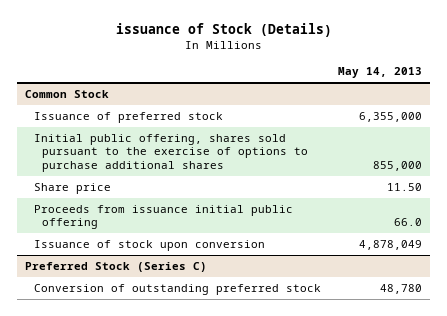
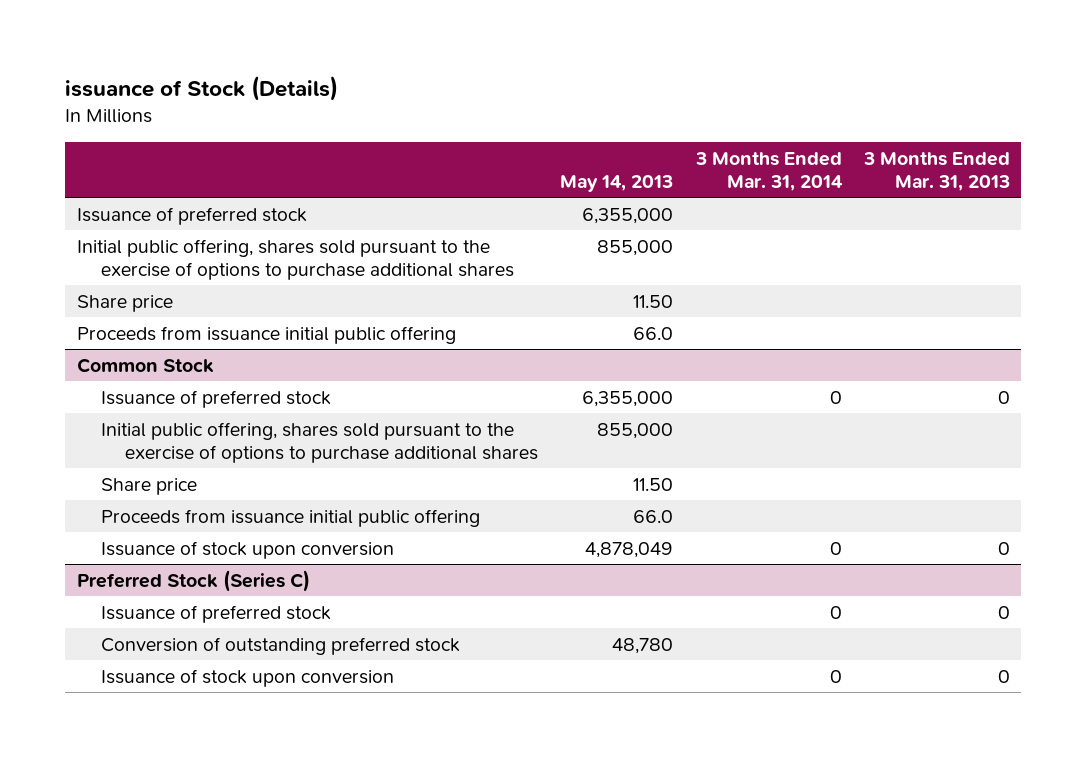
none -> [694,151,843,191] 3 Months Ended Mar. 31, 2014
none -> [863,151,1011,191] 3 Months Ended Mar. 31, 2013
none -> [76,206,307,225] Issuance of preferred stock
none -> [76,238,514,280] Initial public offering, shares sold pursuant to the exercise of options to purchase additional shares
none -> [76,294,173,312] Share price
none -> [76,325,456,344] Proceeds from issuance initial public offering
none -> [100,604,331,623] Issuance of preferred stock
none -> [100,668,394,687] Issuance of stock upon conversion

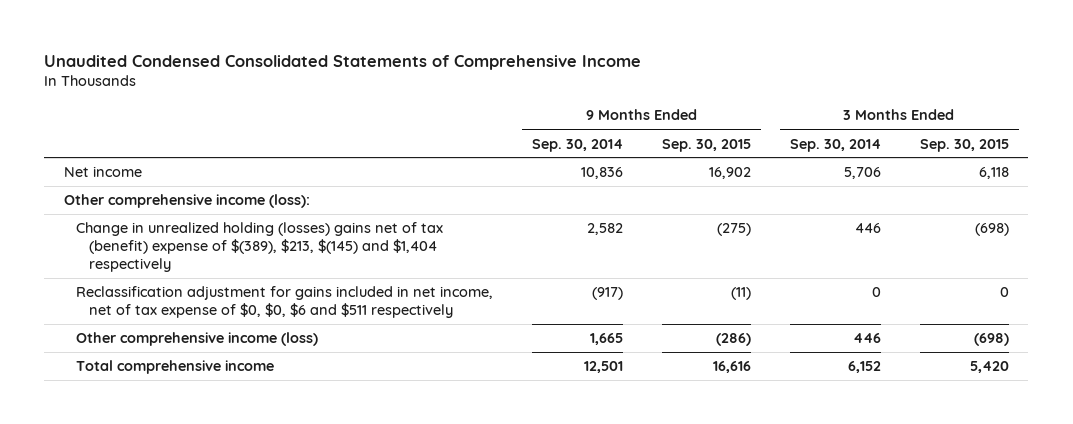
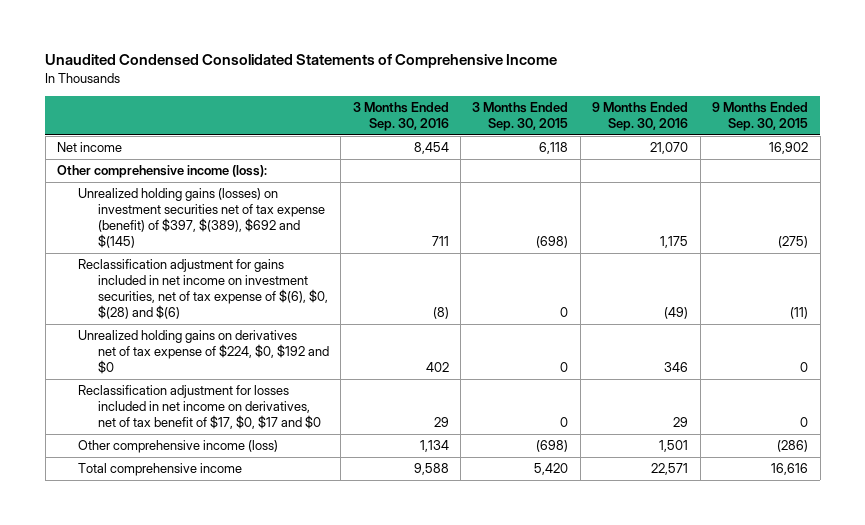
[532,138,624,152] Sep. 30, 2014 -> none
[790,138,882,152] Sep. 30, 2014 -> none
none -> [352,102,449,132] 3 Months Ended Sep. 30, 2016
none -> [592,102,689,132] 9 Months Ended Sep. 30, 2016
[76,222,444,272] Change in unrealized holding (losses) gains net of tax (benefit) expense of $(389), $213, $(145) and $1,404 respectively -> [77,188,325,249] Unrealized holding gains (losses) on investment securities net of tax expense (benefit) of $397, $(389), $692 and $(145)
[76,286,494,319] Reclassification adjustment for gains included in net income, net of tax expense of $0, $0, $6 and $511 respectively -> [77,259,328,320] Reclassification adjustment for gains included in net income on investment securities, net of tax expense of $(6), $0, $(28) and $(6)
none -> [77,330,329,375] Unrealized holding gains on derivatives net of tax expense of $224, $0, $192 and $0
none -> [77,385,321,430] Reclassification adjustment for losses included in net income on derivatives, net of tax benefit of $17, $0, $17 and $0

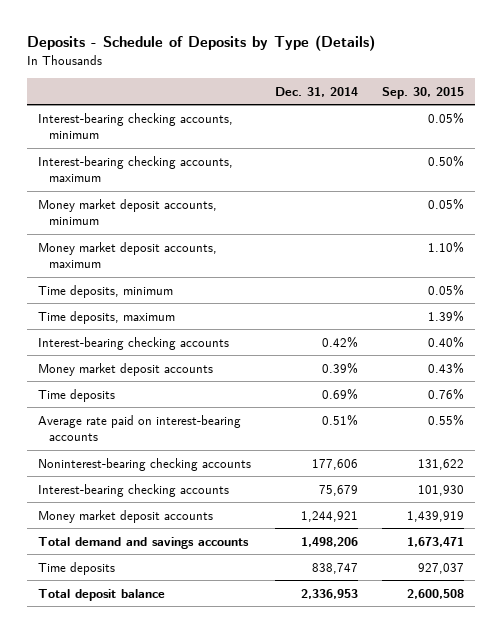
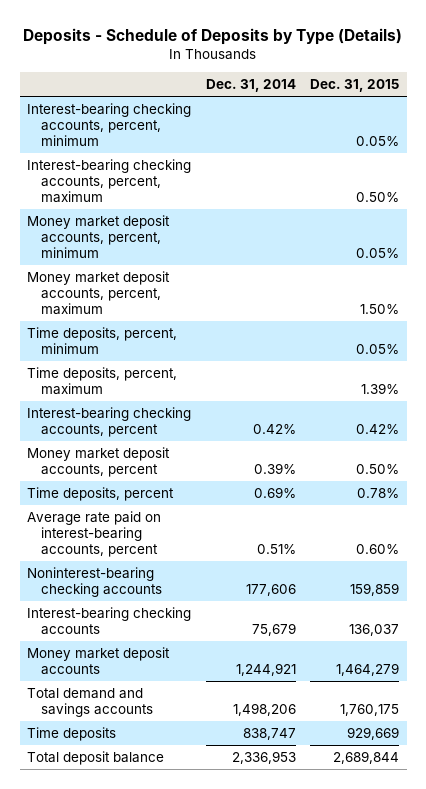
[381,86,464,99] Sep. 30, 2015 -> none
none -> [310,79,400,93] Dec. 31, 2015
[38,112,234,140] Interest-bearing checking accounts, minimum -> [26,102,191,147] Interest-bearing checking accounts, percent, minimum
[38,155,234,183] Interest-bearing checking accounts, maximum -> [26,158,191,204] Interest-bearing checking accounts, percent, maximum
[38,198,218,226] Money market deposit accounts, minimum -> [26,214,170,259] Money market deposit accounts, percent, minimum
[38,241,218,269] Money market deposit accounts, maximum -> [26,270,170,316] Money market deposit accounts, percent, maximum
[38,284,174,298] Time deposits, minimum -> [26,326,177,355] Time deposits, percent, minimum
[38,310,176,324] Time deposits, maximum -> [26,366,177,396] Time deposits, percent, maximum
[38,336,230,350] Interest-bearing checking accounts -> [26,406,191,438] Interest-bearing checking accounts, percent
[38,362,214,376] Money market deposit accounts -> [26,446,170,478] Money market deposit accounts, percent
[38,388,116,402] Time deposits -> [26,486,174,501] Time deposits, percent
[38,414,242,442] Average rate paid on interest-bearing accounts -> [26,510,161,558] Average rate paid on interest-bearing accounts, percent

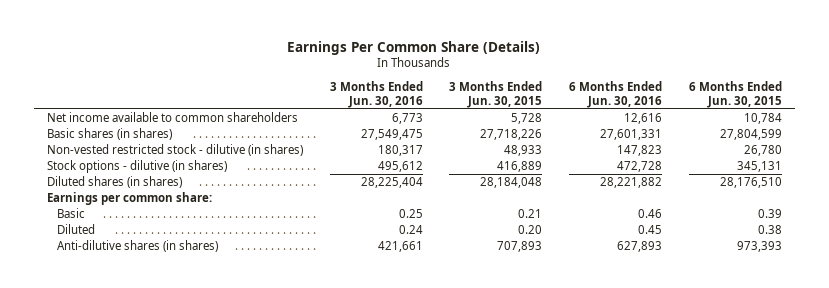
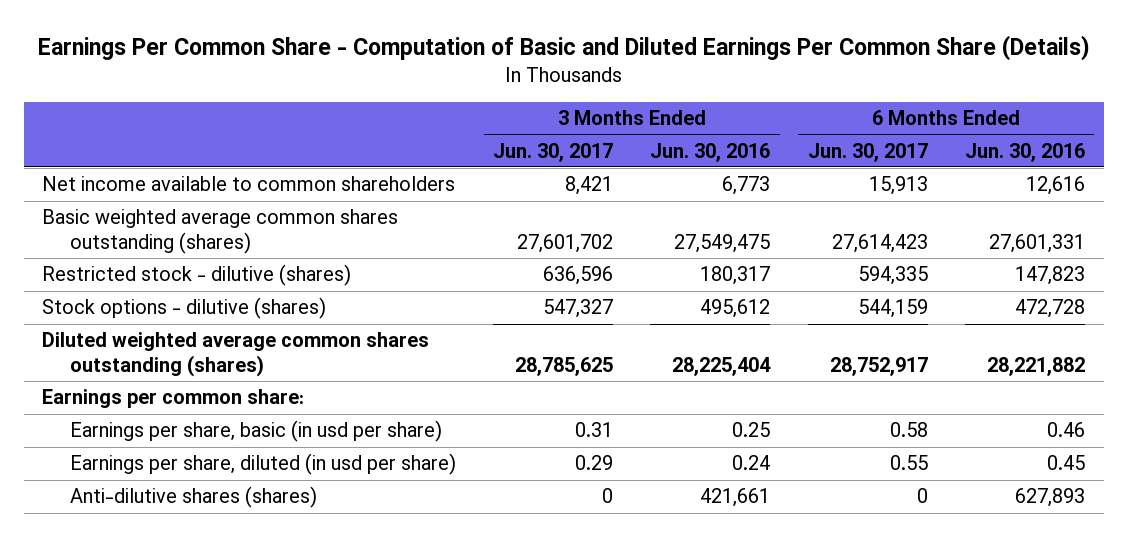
[287,40,541,55] Earnings Per Common Share (Details) -> [37,34,1090,61] Earnings Per Common Share - Computation of Basic and Diluted Earnings Per Common Share (Details)
[449,81,543,108] 3 Months Ended Jun. 30, 2015 -> none
[688,81,782,108] 6 Months Ended Jun. 30, 2015 -> none
none -> [493,142,614,162] Jun. 30, 2017
none -> [807,142,928,162] Jun. 30, 2017
[47,128,173,141] Basic shares (in shares) -> [42,209,399,255] Basic weighted average common shares outstanding (shares)
[47,144,304,157] Non-vested restricted stock - dilutive (in shares) -> [42,264,352,287] Restricted stock - dilutive (shares)
[47,160,228,174] Stock options - dilutive (in shares) -> [42,297,327,320] Stock options - dilutive (shares)
[47,176,183,189] Diluted shares (in shares) -> [42,332,430,378] Diluted weighted average common shares outstanding (shares)
[57,208,86,219] Basic -> [69,420,442,443] Earnings per share, basic (in usd per share)
[57,224,96,235] Diluted -> [69,453,456,476] Earnings per share, diluted (in usd per share)
[57,240,219,253] Anti-dilutive shares (in shares) -> [69,486,317,509] Anti-dilutive shares (shares)

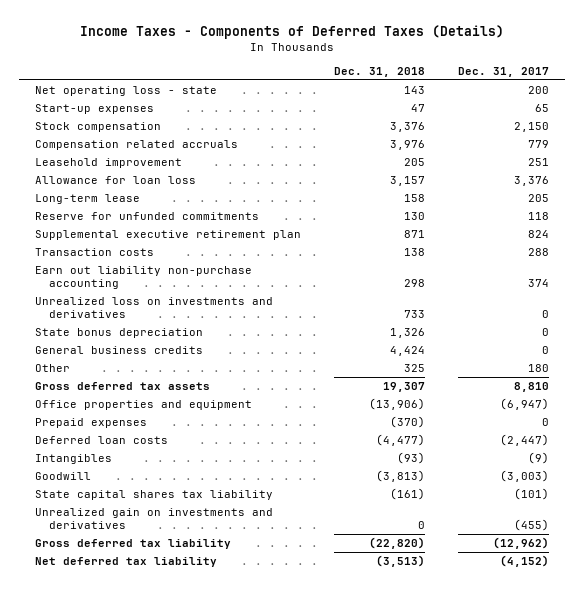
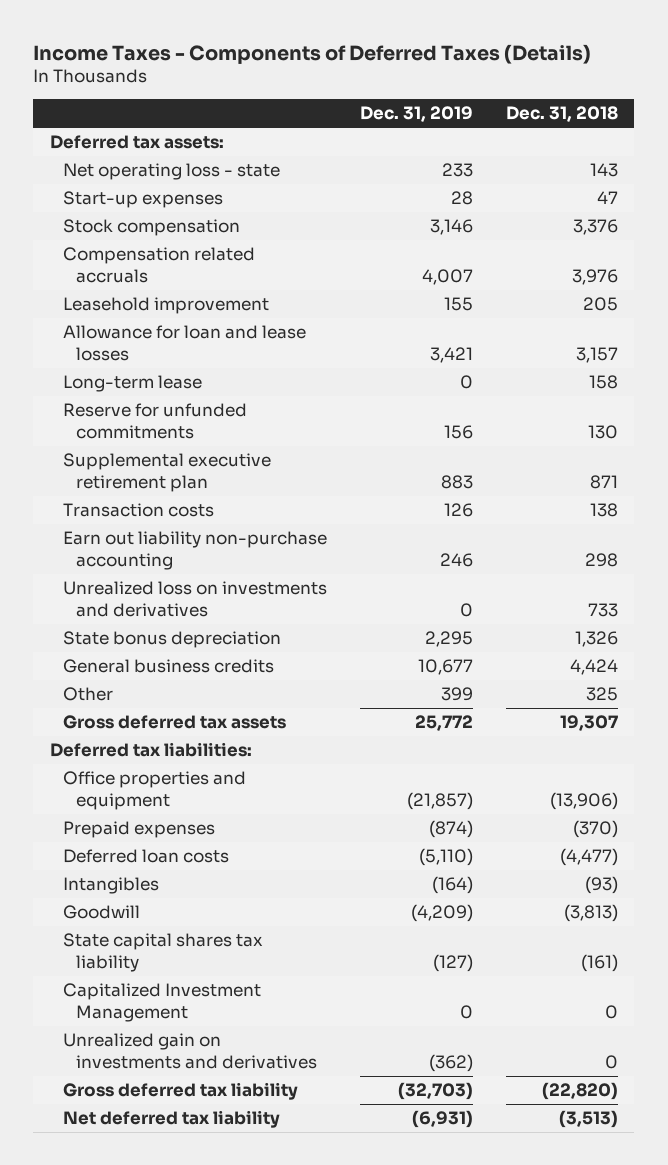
[457,67,549,78] Dec. 31, 2017 -> none
none -> [359,106,473,123] Dec. 31, 2019
none -> [49,135,224,150] Deferred tax assets:
[35,175,197,184] Allowance for loan loss -> [62,325,306,361] Allowance for loan and lease losses
none -> [49,742,252,758] Deferred tax liabilities:
none -> [62,983,261,1022] Capitalized Investment Management

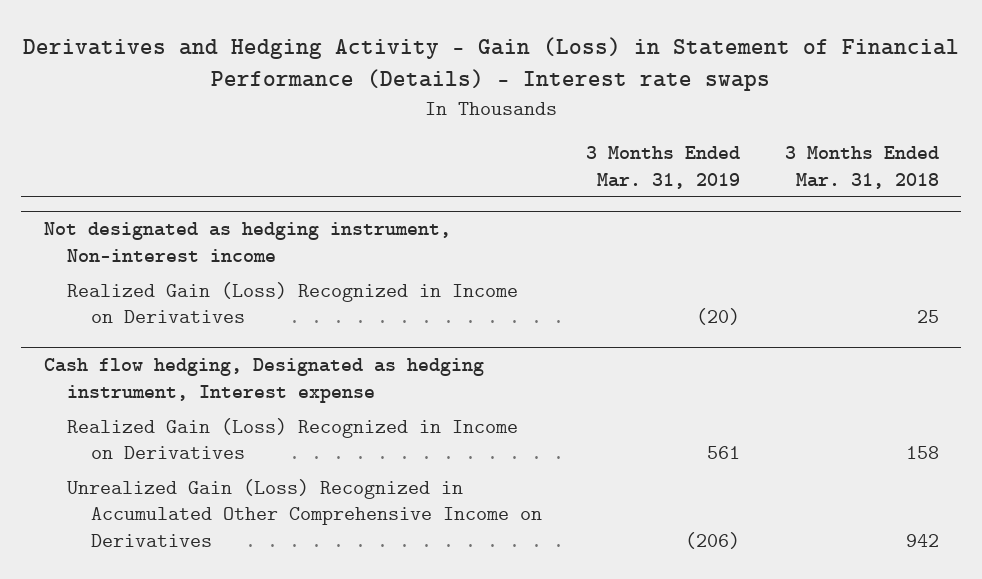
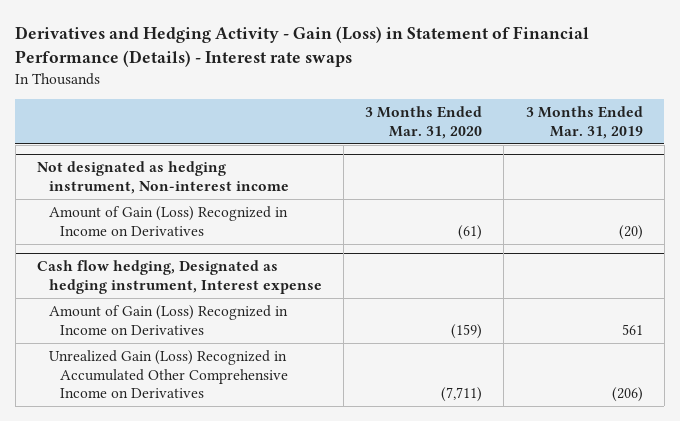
[784,146,939,189] 3 Months Ended Mar. 31, 2018 -> none
none -> [365,106,483,139] 3 Months Ended Mar. 31, 2020
[67,281,519,324] Realized Gain (Loss) Recognized in Income on Derivatives -> [48,206,288,236] Amount of Gain (Loss) Recognized in Income on Derivatives
[67,417,519,460] Realized Gain (Loss) Recognized in Income on Derivatives -> [48,305,288,335] Amount of Gain (Loss) Recognized in Income on Derivatives

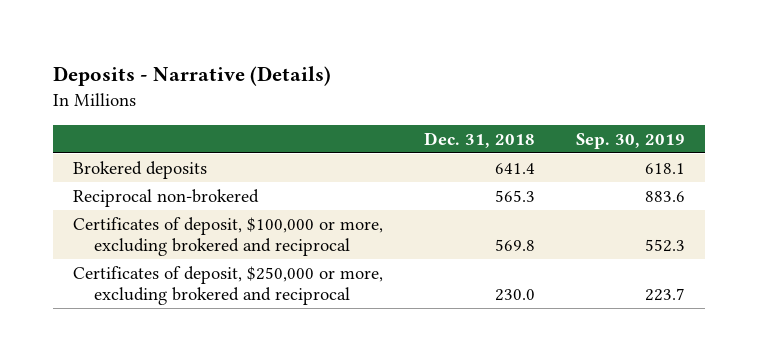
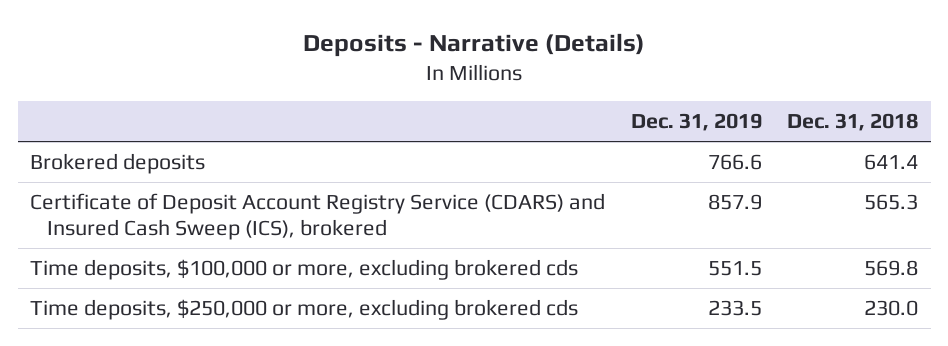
[575,132,685,149] Sep. 30, 2019 -> none
none -> [630,113,762,132] Dec. 31, 2019
[73,189,260,208] Reciprocal non-brokered -> [30,193,606,240] Certificate of Deposit Account Registry Service (CDARS) and Insured Cash Sweep (ICS), brokered
[73,217,384,257] Certificates of deposit, $100,000 or more, excluding brokered and reciprocal -> [30,259,579,281] Time deposits, $100,000 or more, excluding brokered cds
[73,266,384,306] Certificates of deposit, $250,000 or more, excluding brokered and reciprocal -> [30,299,579,321] Time deposits, $250,000 or more, excluding brokered cds

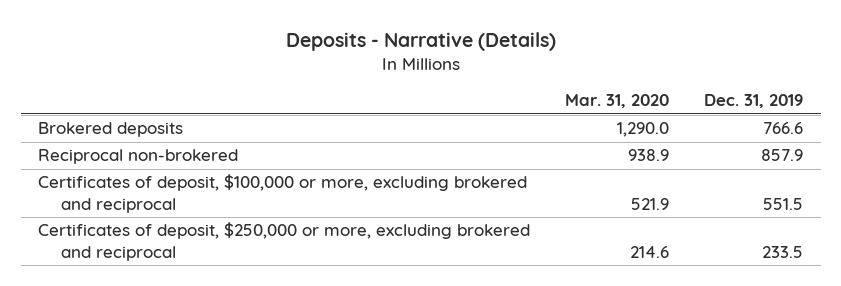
[787,113,919,132] Dec. 31, 2018 -> none
none -> [565,94,670,109] Mar. 31, 2020
[30,193,606,240] Certificate of Deposit Account Registry Service (CDARS) and Insured Cash Sweep (ICS), brokered -> [38,149,239,165] Reciprocal non-brokered
[30,259,579,281] Time deposits, $100,000 or more, excluding brokered cds -> [38,174,528,213] Certificates of deposit, $100,000 or more, excluding brokered and reciprocal
[30,299,579,321] Time deposits, $250,000 or more, excluding brokered cds -> [38,222,531,261] Certificates of deposit, $250,000 or more, excluding brokered and reciprocal

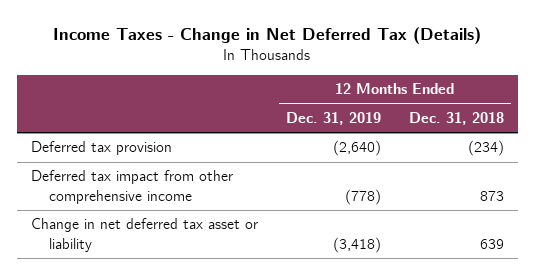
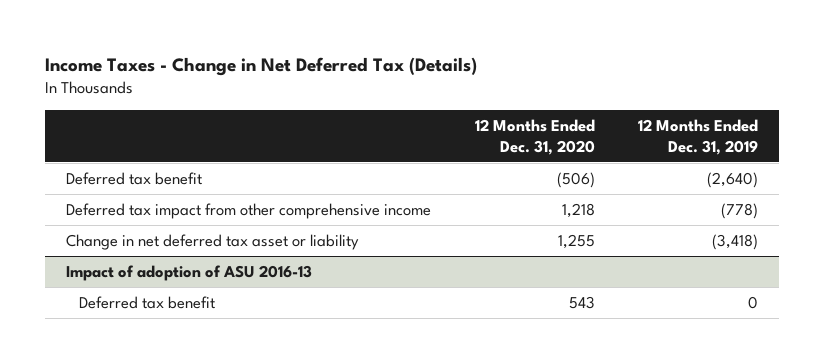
[408,111,504,125] Dec. 31, 2018 -> none
none -> [474,118,595,155] 12 Months Ended Dec. 31, 2020
[30,141,172,156] Deferred tax provision -> [66,171,203,185] Deferred tax benefit
none -> [66,264,313,281] Impact of adoption of ASU 2016-13
none -> [78,295,215,309] Deferred tax benefit

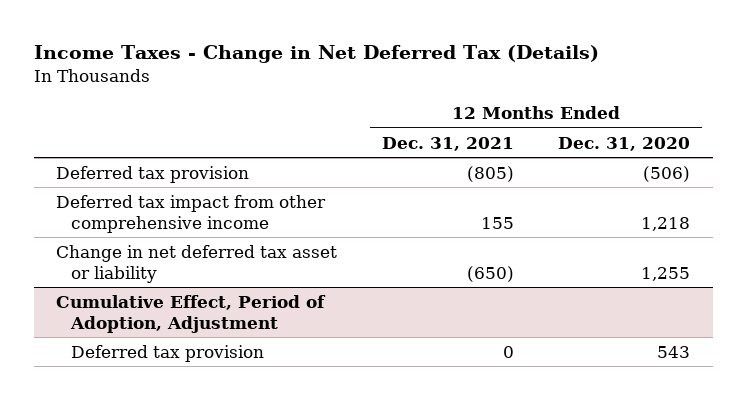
[637,118,758,155] 12 Months Ended Dec. 31, 2019 -> none
none -> [381,136,514,151] Dec. 31, 2021
[66,171,203,185] Deferred tax benefit -> [55,165,249,183] Deferred tax provision
[66,264,313,281] Impact of adoption of ASU 2016-13 -> [55,294,326,333] Cumulative Effect, Period of Adoption, Adjustment
[78,295,215,309] Deferred tax benefit -> [70,344,264,362] Deferred tax provision

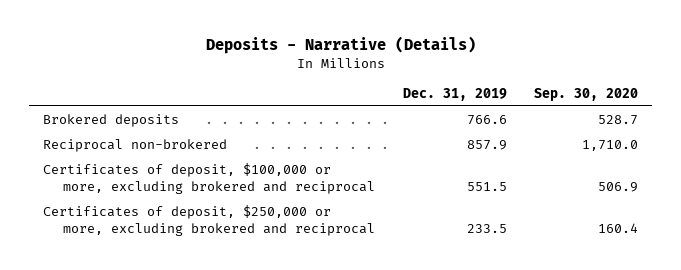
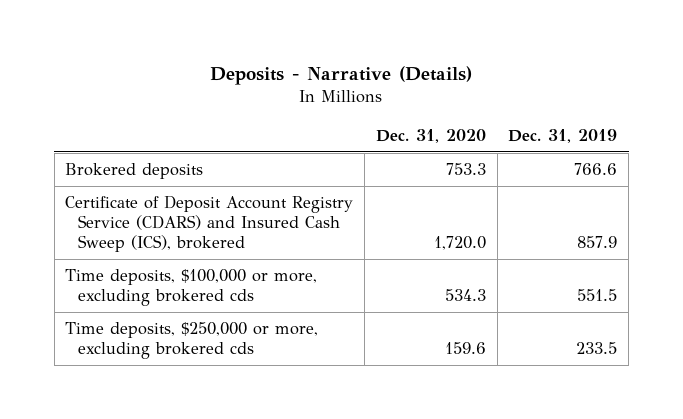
[534,87,639,101] Sep. 30, 2020 -> none
none -> [375,128,486,143] Dec. 31, 2020
[43,139,228,153] Reciprocal non-brokered -> [65,195,354,253] Certificate of Deposit Account Registry Service (CDARS) and Insured Cash Sweep (ICS), brokered
[43,163,375,195] Certificates of deposit, $100,000 or more, excluding brokered and reciprocal -> [65,269,318,307] Time deposits, $100,000 or more, excluding brokered cds
[43,205,375,237] Certificates of deposit, $250,000 or more, excluding brokered and reciprocal -> [65,322,319,360] Time deposits, $250,000 or more, excluding brokered cds

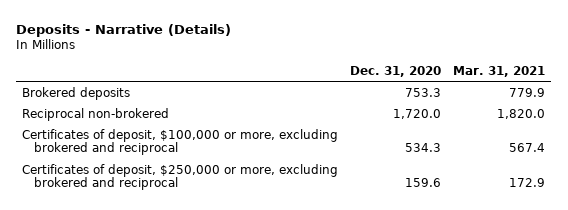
[508,128,618,143] Dec. 31, 2019 -> none
none -> [453,66,546,78] Mar. 31, 2021
[65,195,354,253] Certificate of Deposit Account Registry Service (CDARS) and Insured Cash Sweep (ICS), brokered -> [22,107,170,121] Reciprocal non-brokered
[65,269,318,307] Time deposits, $100,000 or more, excluding brokered cds -> [22,128,339,156] Certificates of deposit, $100,000 or more, excluding brokered and reciprocal
[65,322,319,360] Time deposits, $250,000 or more, excluding brokered cds -> [22,163,339,191] Certificates of deposit, $250,000 or more, excluding brokered and reciprocal

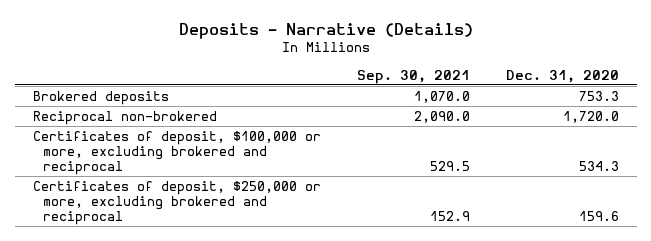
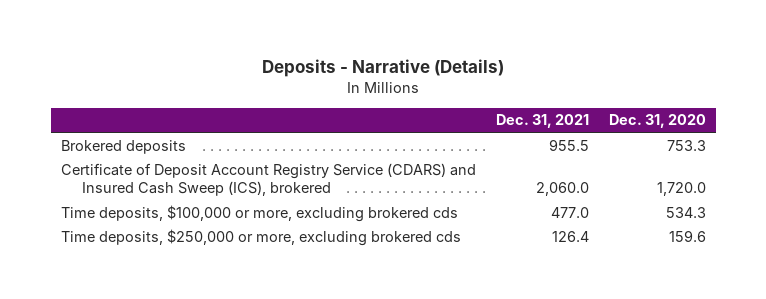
[356,69,470,84] Sep. 30, 2021 -> none
none -> [495,114,589,129] Dec. 31, 2021
[32,110,217,125] Reciprocal non-brokered -> [60,162,476,197] Certificate of Deposit Account Registry Service (CDARS) and Insured Cash Sweep (ICS), brokered
[32,130,321,176] Certificates of deposit, $100,000 or more, excluding brokered and reciprocal -> [60,204,458,222] Time deposits, $100,000 or more, excluding brokered cds
[32,180,321,226] Certificates of deposit, $250,000 or more, excluding brokered and reciprocal -> [60,228,461,246] Time deposits, $250,000 or more, excluding brokered cds

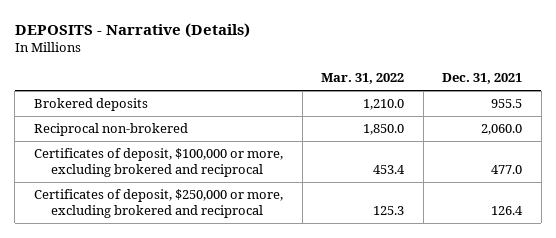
[262,59,505,78] Deposits - Narrative (Details) -> [14,22,250,38] DEPOSITS - Narrative (Details)
[608,114,706,129] Dec. 31, 2020 -> none
none -> [321,73,405,85] Mar. 31, 2022
[60,162,476,197] Certificate of Deposit Account Registry Service (CDARS) and Insured Cash Sweep (ICS), brokered -> none
none -> [34,123,189,137] Reciprocal non-brokered
[60,204,458,222] Time deposits, $100,000 or more, excluding brokered cds -> [34,148,284,178] Certificates of deposit, $100,000 or more, excluding brokered and reciprocal
[60,228,461,246] Time deposits, $250,000 or more, excluding brokered cds -> [34,189,284,219] Certificates of deposit, $250,000 or more, excluding brokered and reciprocal

